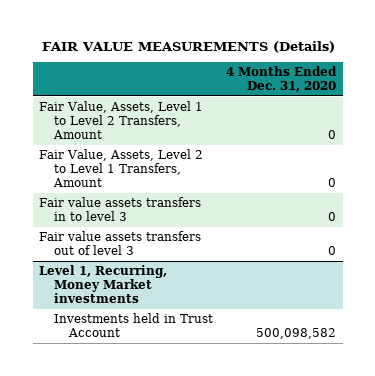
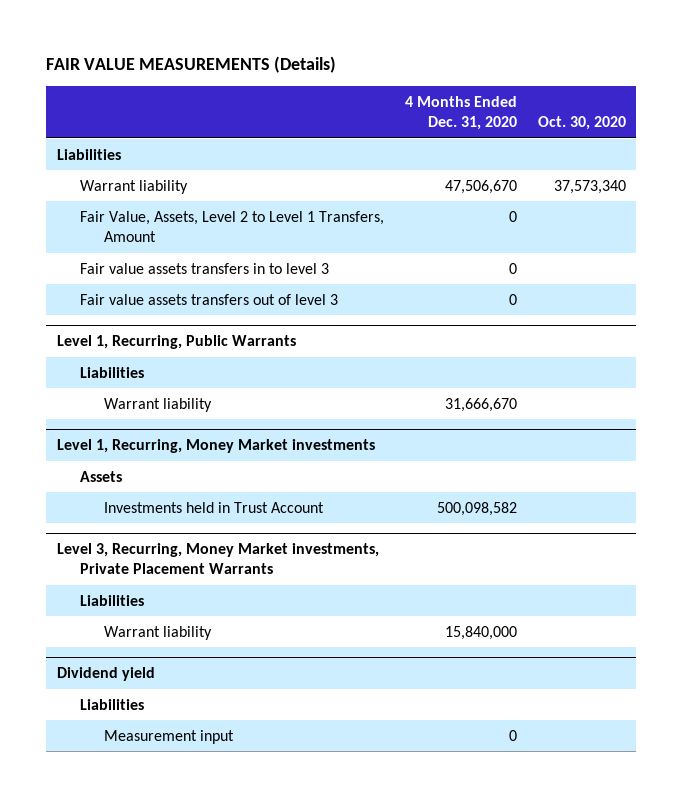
none -> [537,115,626,130] Oct. 30, 2020
[39,101,204,139] Fair Value, Assets, Level 1 to Level 2 Transfers, Amount -> none
none -> [56,148,121,160] Liabilities
none -> [80,179,189,194] Warrant liability
none -> [56,334,296,349] Level 1, Recurring, Public Warrants
none -> [80,366,145,378] Liabilities
none -> [103,397,212,412] Warrant liability
none -> [80,470,123,482] Assets
none -> [56,542,379,574] Level 3, Recurring, Money Market investments, Private Placement Warrants
none -> [80,594,145,606] Liabilities
none -> [103,625,212,640] Warrant liability
none -> [56,666,155,681] Dividend yield
none -> [80,698,145,710] Liabilities
none -> [103,729,234,744] Measurement input

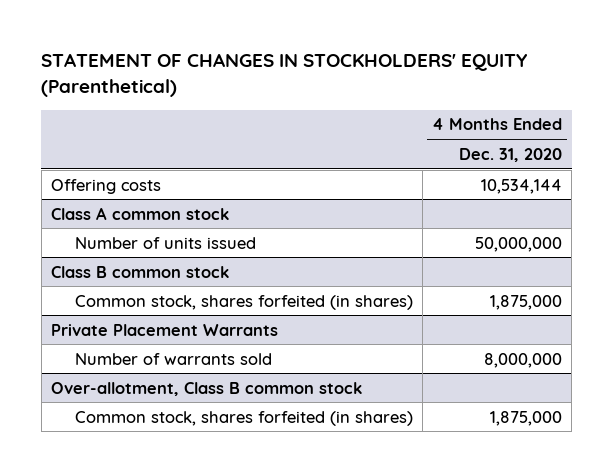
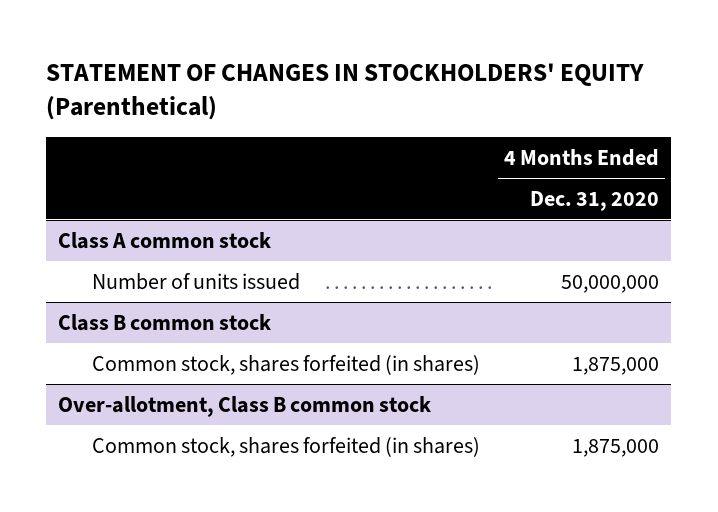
[50,178,161,194] Offering costs -> none
[50,323,278,336] Private Placement Warrants -> none
[75,352,273,365] Number of warrants sold -> none

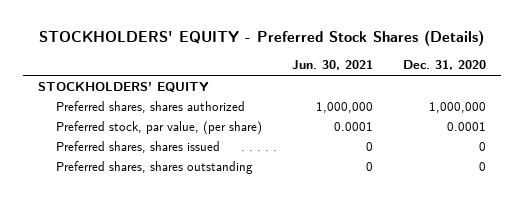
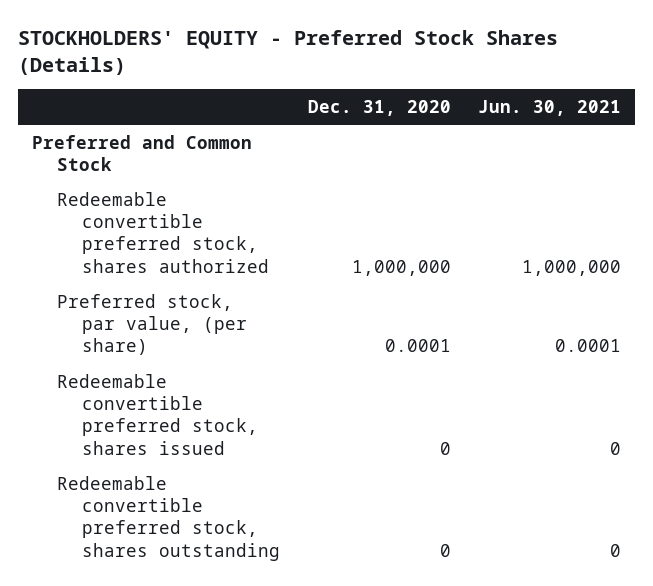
[37,81,209,93] STOCKHOLDERS' EQUITY -> [31,134,252,172] Preferred and Common Stock
[55,100,245,113] Preferred shares, shares authorized -> [56,191,270,273] Redeemable convertible preferred stock, shares authorized
[55,140,220,153] Preferred shares, shares issued -> [56,373,259,455] Redeemable convertible preferred stock, shares issued
[55,160,253,174] Preferred shares, shares outstanding -> [56,475,281,561] Redeemable convertible preferred stock, shares outstanding

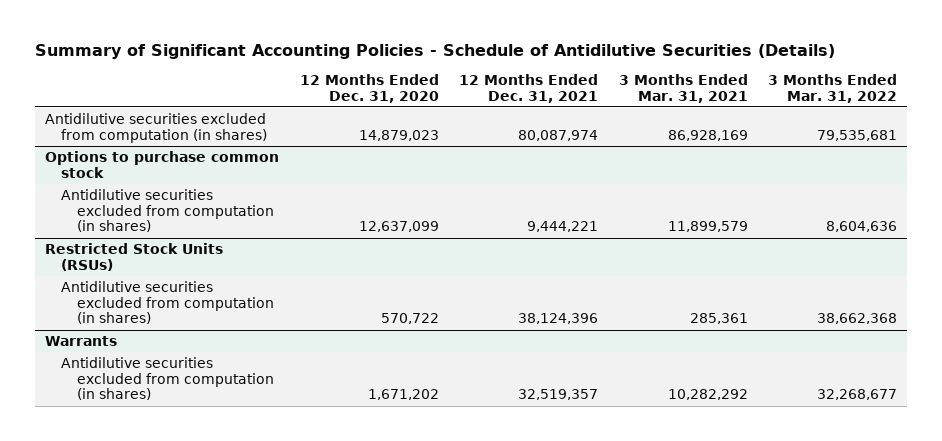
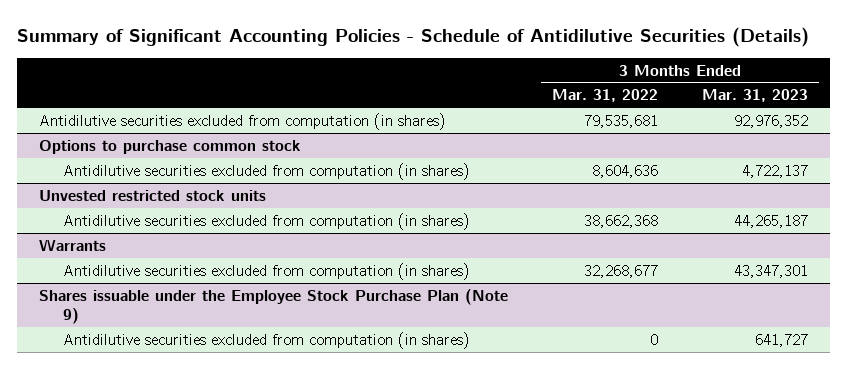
[299,73,439,103] 12 Months Ended Dec. 31, 2020 -> none
[459,73,599,103] 12 Months Ended Dec. 31, 2021 -> none
[618,73,748,103] 3 Months Ended Mar. 31, 2021 -> none
none -> [701,89,808,103] Mar. 31, 2023
[45,242,224,271] Restricted Stock Units (RSUs) -> [39,189,267,201] Unvested restricted stock units
none -> [39,288,509,324] Shares issuable under the Employee Stock Purchase Plan (Note 9)
none -> [62,331,470,349] Antidilutive securities excluded from computation (in shares)

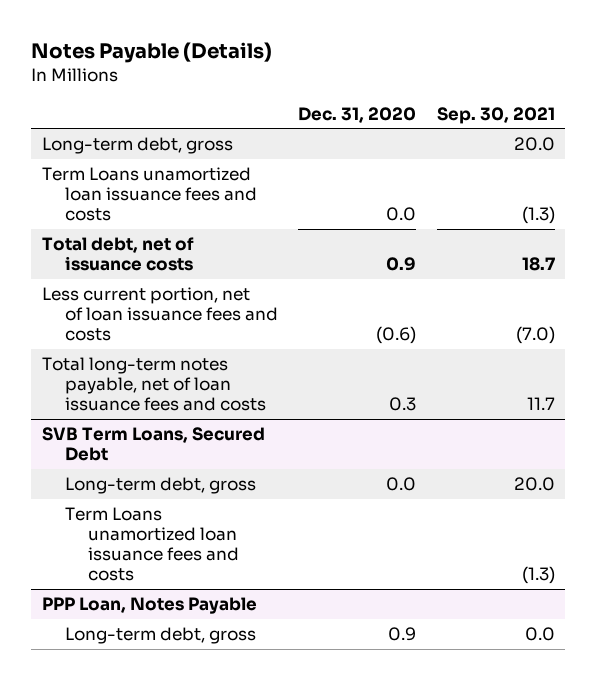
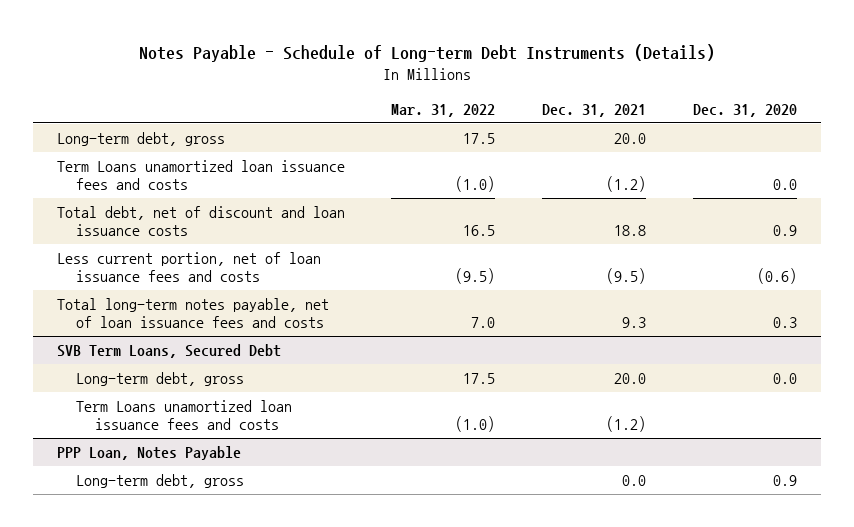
[31,42,273,64] Notes Payable (Details) -> [138,43,715,62] Notes Payable - Schedule of Long-term Debt Instruments (Details)
[436,106,555,124] Sep. 30, 2021 -> none
none -> [391,103,496,117] Mar. 31, 2022
none -> [542,103,647,117] Dec. 31, 2021
[41,237,194,272] Total debt, net of issuance costs -> [56,205,345,237] Total debt, net of discount and loan issuance costs

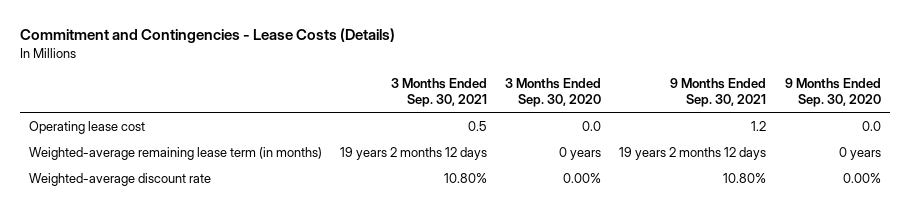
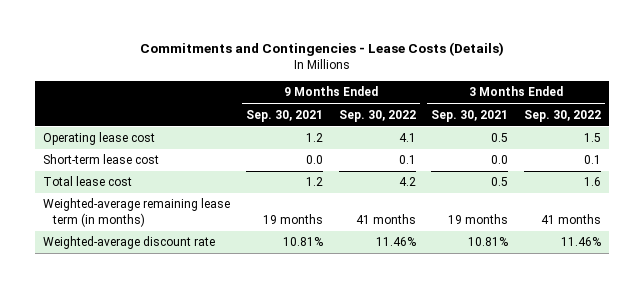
[19,28,395,44] Commitment and Contingencies - Lease Costs (Details) -> [140,42,505,57] Commitments and Contingencies - Lease Costs (Details)
[505,78,602,108] 3 Months Ended Sep. 30, 2020 -> none
[784,78,881,108] 9 Months Ended Sep. 30, 2020 -> none
none -> [338,109,416,122] Sep. 30, 2022
none -> [524,109,602,122] Sep. 30, 2022
none -> [42,154,159,165] Short-term lease cost
none -> [42,176,132,187] Total lease cost
[340,146,488,160] 19 years 2 months 12 days -> [448,213,509,224] 19 months
[619,146,767,160] 19 years 2 months 12 days -> [262,213,323,224] 19 months
[444,172,488,183] 10.80% -> [468,237,509,247] 10.81%
[723,172,767,183] 10.80% -> [282,237,323,247] 10.81%

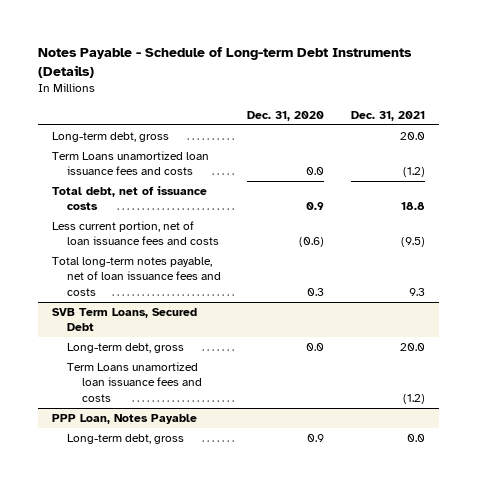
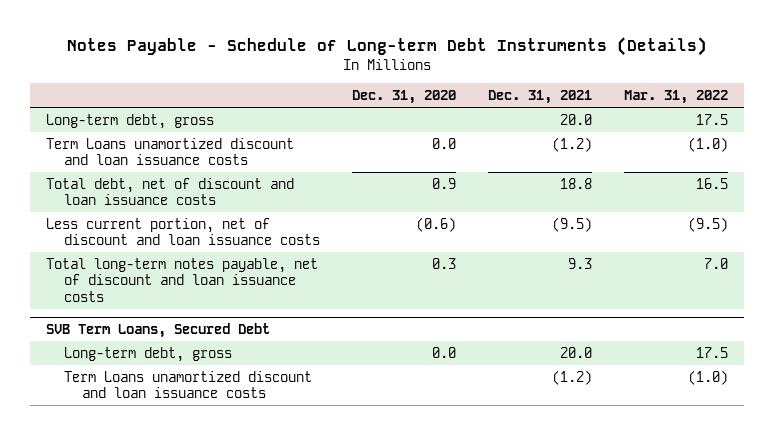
none -> [624,90,729,105] Mar. 31, 2022
[51,151,209,176] Term Loans unamortized loan issuance fees and costs -> [46,137,295,166] Term Loans unamortized discount and loan issuance costs
[51,186,207,211] Total debt, net of issuance costs -> [46,177,295,206] Total debt, net of discount and loan issuance costs
[51,221,219,246] Less current portion, net of loan issuance fees and costs -> [46,217,320,246] Less current portion, net of discount and loan issuance costs
[51,257,221,296] Total long-term notes payable, net of loan issuance fees and costs -> [46,257,319,302] Total long-term notes payable, net of discount and loan issuance costs
[51,414,197,425] PPP Loan, Notes Payable -> none
[66,434,184,445] Long-term debt, gross -> none
[66,362,202,402] Term Loans unamortized loan issuance fees and costs -> [63,370,312,399] Term Loans unamortized discount and loan issuance costs

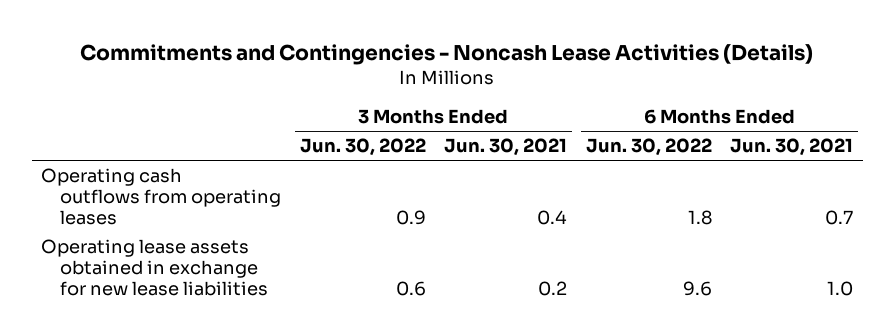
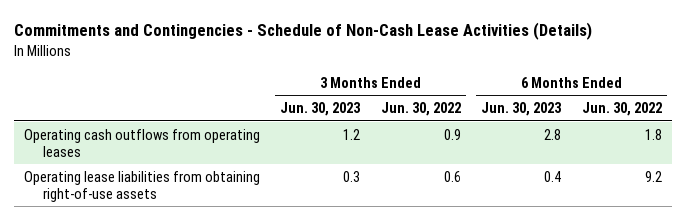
[80,43,814,65] Commitments and Contingencies - Noncash Lease Activities (Details) -> [13,22,592,41] Commitments and Contingencies - Schedule of Non-Cash Lease Activities (Details)
[444,138,568,157] Jun. 30, 2021 -> none
[730,138,854,157] Jun. 30, 2021 -> none
none -> [280,102,362,117] Jun. 30, 2023
none -> [481,102,563,117] Jun. 30, 2023
[41,239,269,296] Operating lease assets obtained in exchange for new lease liabilities -> [24,170,261,202] Operating lease liabilities from obtaining right-of-use assets
[682,280,712,296] 9.6 -> [644,170,662,182] 9.2

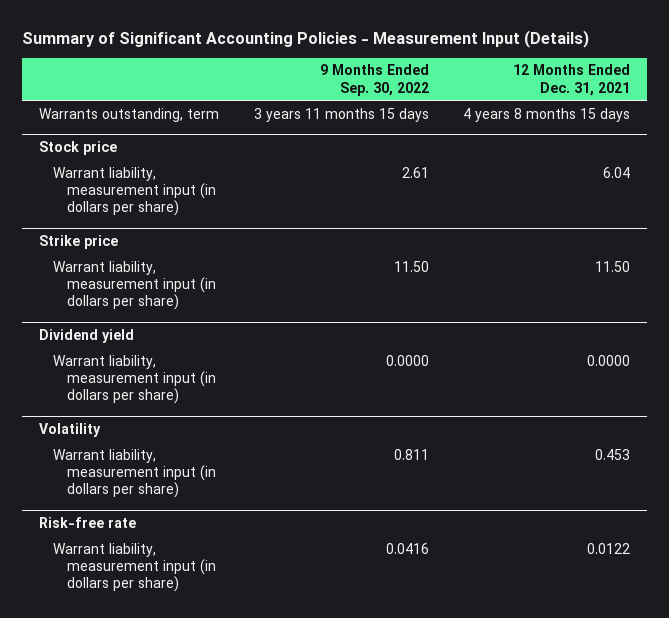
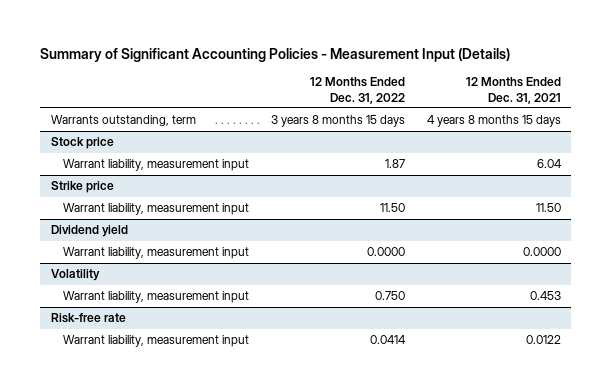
[319,64,429,96] 9 Months Ended Sep. 30, 2022 -> none
none -> [310,76,406,104] 12 Months Ended Dec. 31, 2022
[52,166,216,217] Warrant liability, measurement input (in dollars per share) -> [63,159,250,172] Warrant liability, measurement input
[52,260,216,311] Warrant liability, measurement input (in dollars per share) -> [63,203,250,216] Warrant liability, measurement input
[52,354,216,405] Warrant liability, measurement input (in dollars per share) -> [63,247,250,260] Warrant liability, measurement input
[52,448,216,499] Warrant liability, measurement input (in dollars per share) -> [63,291,250,304] Warrant liability, measurement input
[52,542,216,593] Warrant liability, measurement input (in dollars per share) -> [63,335,250,348] Warrant liability, measurement input

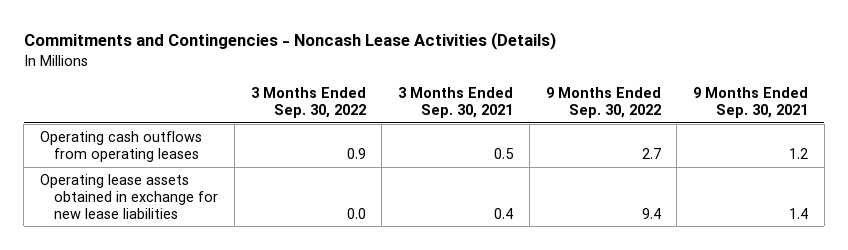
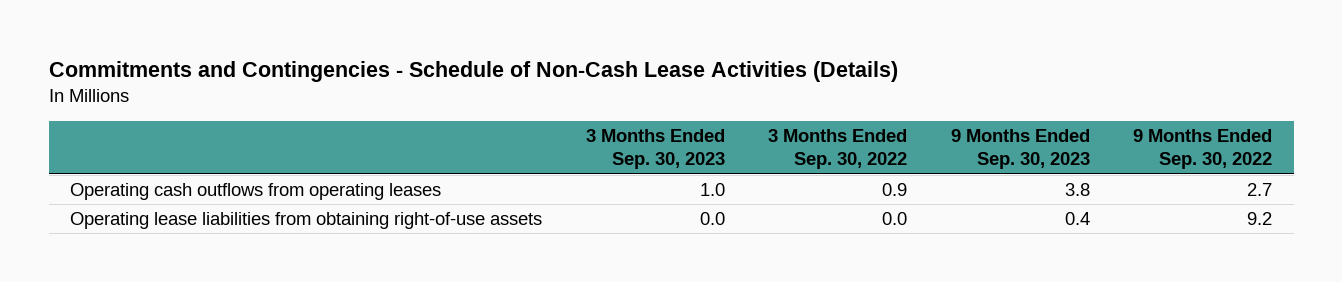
[23,32,556,51] Commitments and Contingencies - Noncash Lease Activities (Details) -> [48,61,898,83] Commitments and Contingencies - Schedule of Non-Cash Lease Activities (Details)
[398,87,514,119] 3 Months Ended Sep. 30, 2021 -> none
[692,87,808,119] 9 Months Ended Sep. 30, 2021 -> none
none -> [585,128,725,170] 3 Months Ended Sep. 30, 2023
none -> [950,128,1090,170] 9 Months Ended Sep. 30, 2023
[39,174,219,219] Operating lease assets obtained in exchange for new lease liabilities -> [70,212,543,230] Operating lease liabilities from obtaining right-of-use assets
[641,207,661,219] 9.4 -> [1247,212,1273,226] 9.2

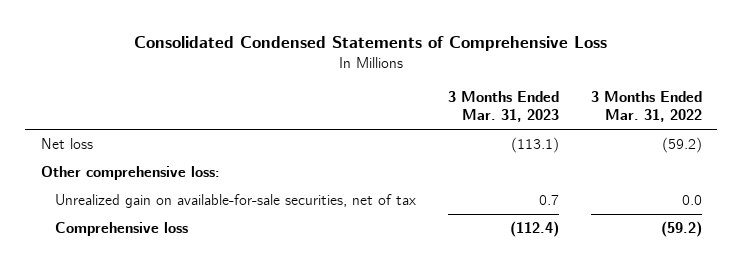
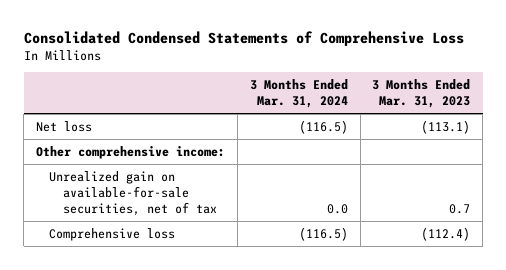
[590,90,702,123] 3 Months Ended Mar. 31, 2022 -> none
none -> [249,79,348,109] 3 Months Ended Mar. 31, 2024
[41,166,221,181] Other comprehensive loss: -> [35,146,225,160] Other comprehensive income:

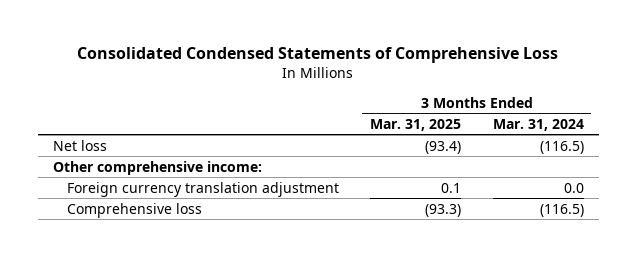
[372,79,471,109] 3 Months Ended Mar. 31, 2023 -> none
none -> [370,118,462,131] Mar. 31, 2025
[49,171,217,216] Unrealized gain on available-for-sale securities, net of tax -> none
none -> [66,181,339,197] Foreign currency translation adjustment

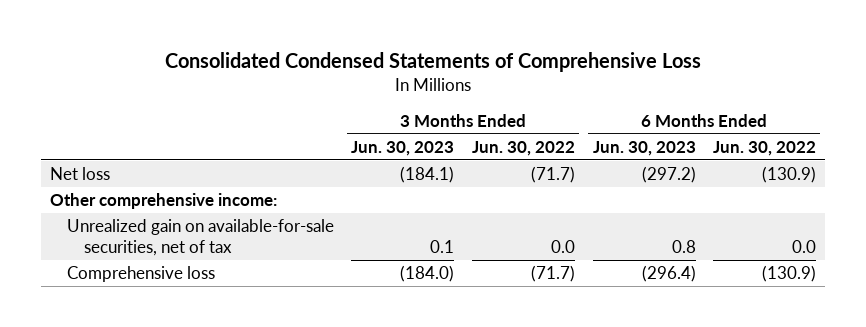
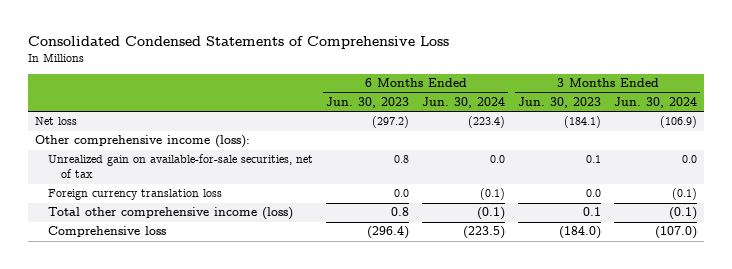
[472,140,576,156] Jun. 30, 2022 -> none
[713,140,817,156] Jun. 30, 2022 -> none
none -> [422,96,506,108] Jun. 30, 2024
none -> [614,96,698,108] Jun. 30, 2024
[50,193,278,210] Other comprehensive income: -> [34,135,250,149] Other comprehensive income (loss):
none -> [48,189,223,201] Foreign currency translation loss
none -> [48,207,294,221] Total other comprehensive income (loss)

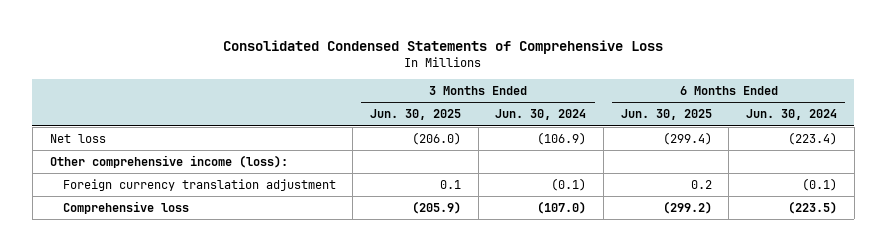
[326,96,410,108] Jun. 30, 2023 -> none
[518,96,602,108] Jun. 30, 2023 -> none
none -> [369,109,461,121] Jun. 30, 2025
none -> [620,109,712,121] Jun. 30, 2025
[48,154,314,179] Unrealized gain on available-for-sale securities, net of tax -> none
[48,207,294,221] Total other comprehensive income (loss) -> none
[48,189,223,201] Foreign currency translation loss -> [62,179,336,192] Foreign currency translation adjustment

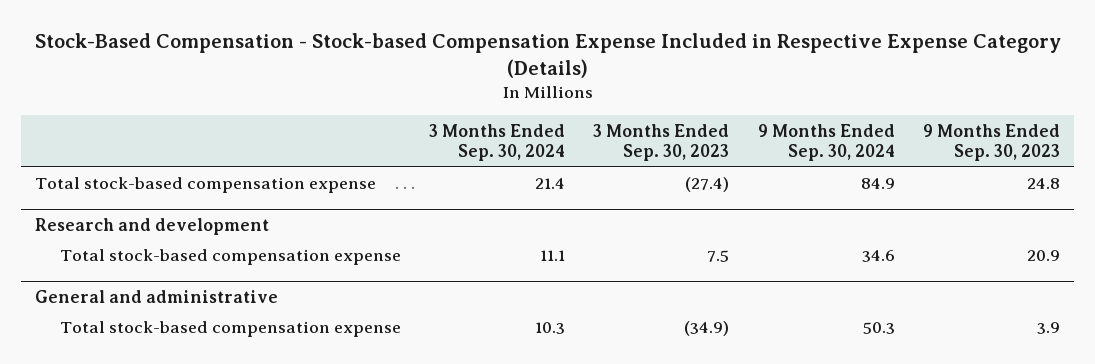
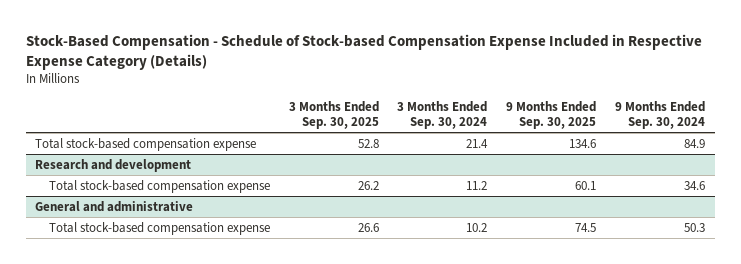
[34,32,1061,78] Stock-Based Compensation - Stock-based Compensation Expense Included in Respective Expense Category (Details) -> [25,33,702,70] Stock-Based Compensation - Schedule of Stock-based Compensation Expense Included in Respective Expense Category (Details)
[593,123,730,162] 3 Months Ended Sep. 30, 2023 -> none
[923,123,1061,162] 9 Months Ended Sep. 30, 2023 -> none
none -> [288,101,379,129] 3 Months Ended Sep. 30, 2025
none -> [506,101,597,129] 9 Months Ended Sep. 30, 2025
[539,250,565,262] 11.1 -> [466,180,488,190] 11.2
[534,322,565,335] 10.3 -> [466,222,488,232] 10.2

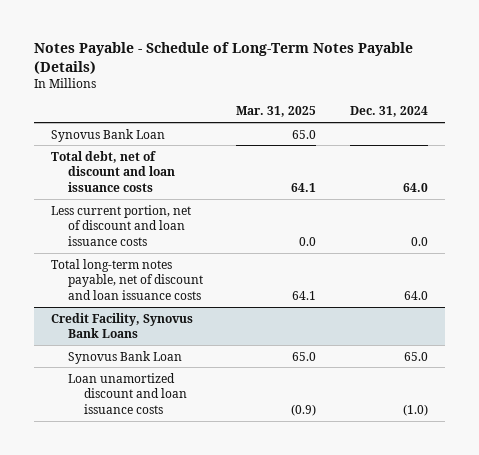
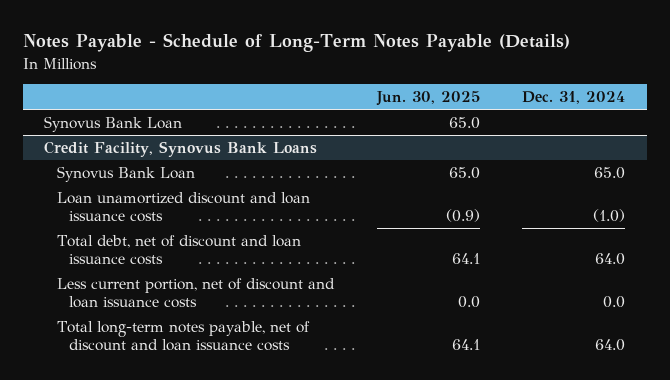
[236,106,317,118] Mar. 31, 2025 -> none
none -> [375,91,480,107] Jun. 30, 2025
[50,150,175,192] Total debt, net of discount and loan issuance costs -> none
[50,204,191,246] Less current portion, net of discount and loan issuance costs -> none
[50,258,203,300] Total long-term notes payable, net of discount and loan issuance costs -> none
none -> [56,234,301,266] Total debt, net of discount and loan issuance costs
none -> [56,277,335,309] Less current portion, net of discount and loan issuance costs
none -> [56,320,310,352] Total long-term notes payable, net of discount and loan issuance costs

